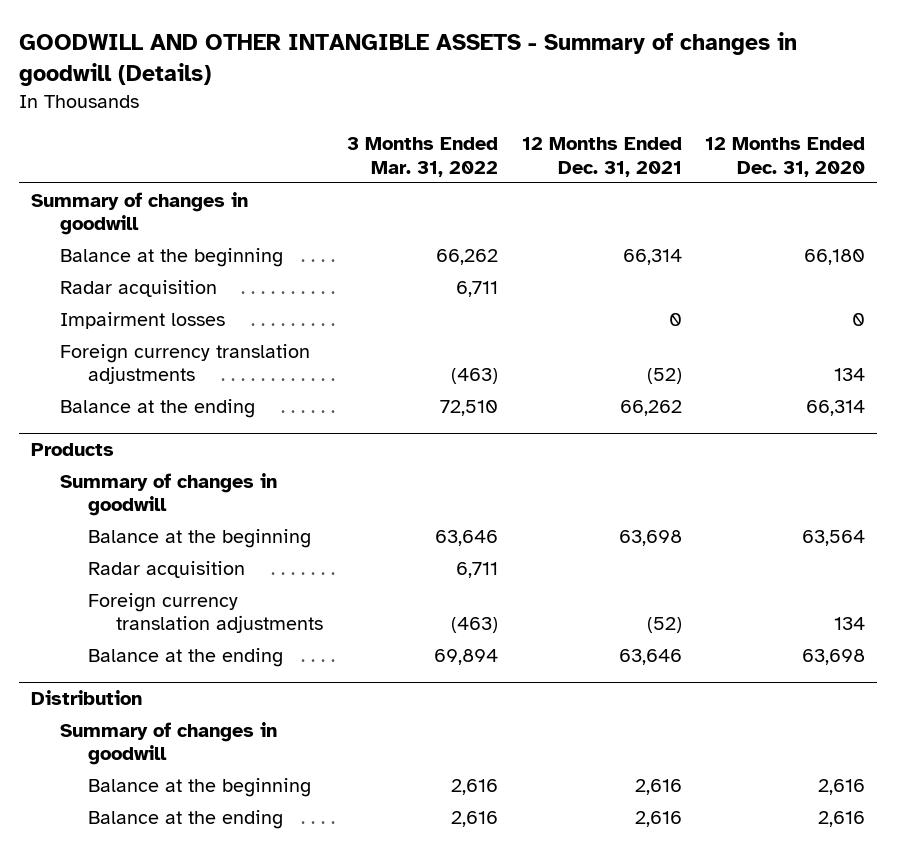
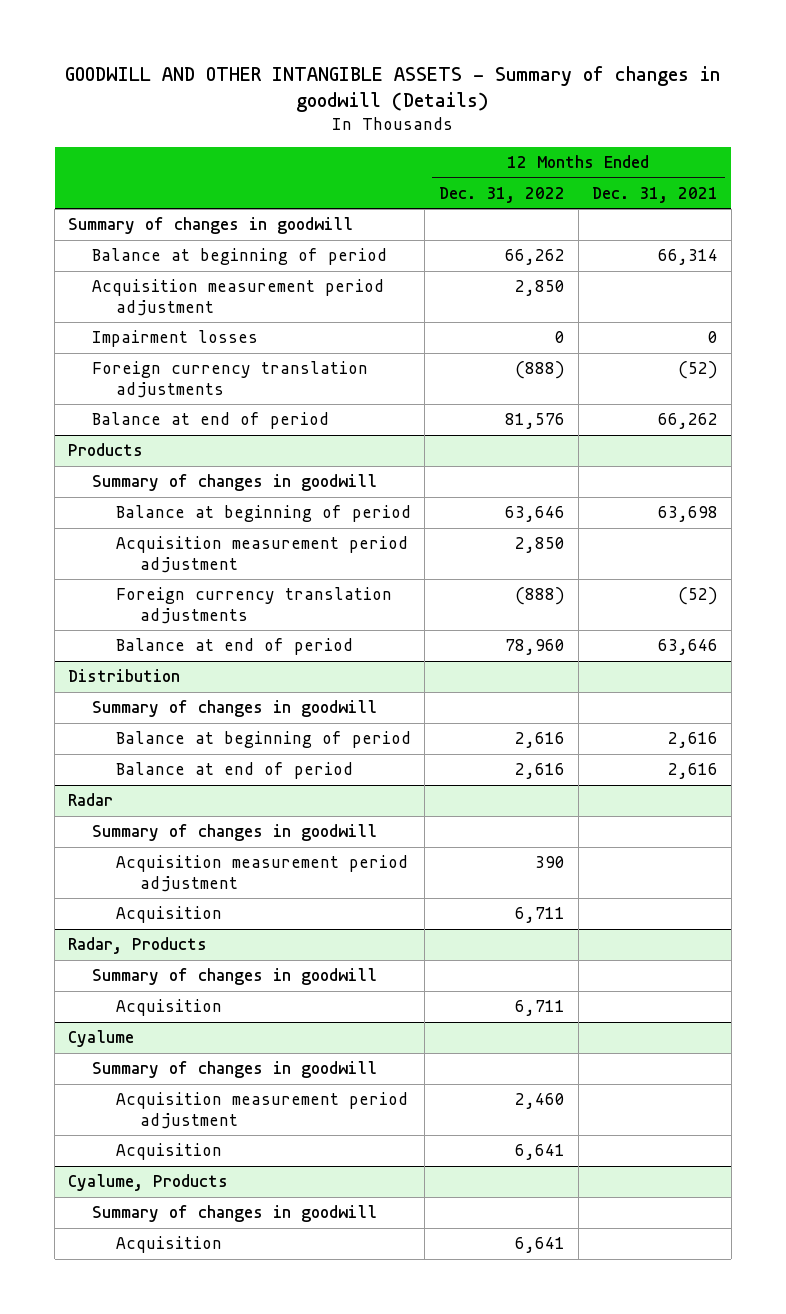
[346,137,498,177] 3 Months Ended Mar. 31, 2022 -> none
[705,137,866,177] 12 Months Ended Dec. 31, 2020 -> none
none -> [438,186,565,203] Dec. 31, 2022
[59,279,217,297] Radar acquisition -> none
[59,247,283,267] Balance at the beginning -> [92,248,388,266] Balance at beginning of period
none -> [92,279,385,316] Acquisition measurement period adjustment
[59,398,255,418] Balance at the ending -> [92,412,330,430] Balance at end of period
[87,560,245,578] Radar acquisition -> none
[87,528,311,548] Balance at the beginning -> [116,505,412,523] Balance at beginning of period
none -> [116,536,409,573] Acquisition measurement period adjustment
[87,647,283,667] Balance at the ending -> [116,638,354,656] Balance at end of period
[87,777,311,797] Balance at the beginning -> [116,731,412,749] Balance at beginning of period
[87,809,283,829] Balance at the ending -> [116,762,354,780] Balance at end of period
none -> [68,793,114,807] Radar
none -> [92,824,378,842] Summary of changes in goodwill
none -> [116,855,409,892] Acquisition measurement period adjustment
none -> [116,906,223,924] Acquisition
none -> [68,937,208,955] Radar, Products
none -> [92,968,378,986] Summary of changes in goodwill
none -> [116,999,223,1017] Acquisition
none -> [68,1030,135,1048] Cyalume
none -> [92,1061,378,1079] Summary of changes in goodwill
none -> [116,1092,409,1129] Acquisition measurement period adjustment
none -> [116,1143,223,1161] Acquisition
none -> [68,1174,229,1192] Cyalume, Products
none -> [92,1205,378,1223] Summary of changes in goodwill
none -> [116,1236,223,1254] Acquisition

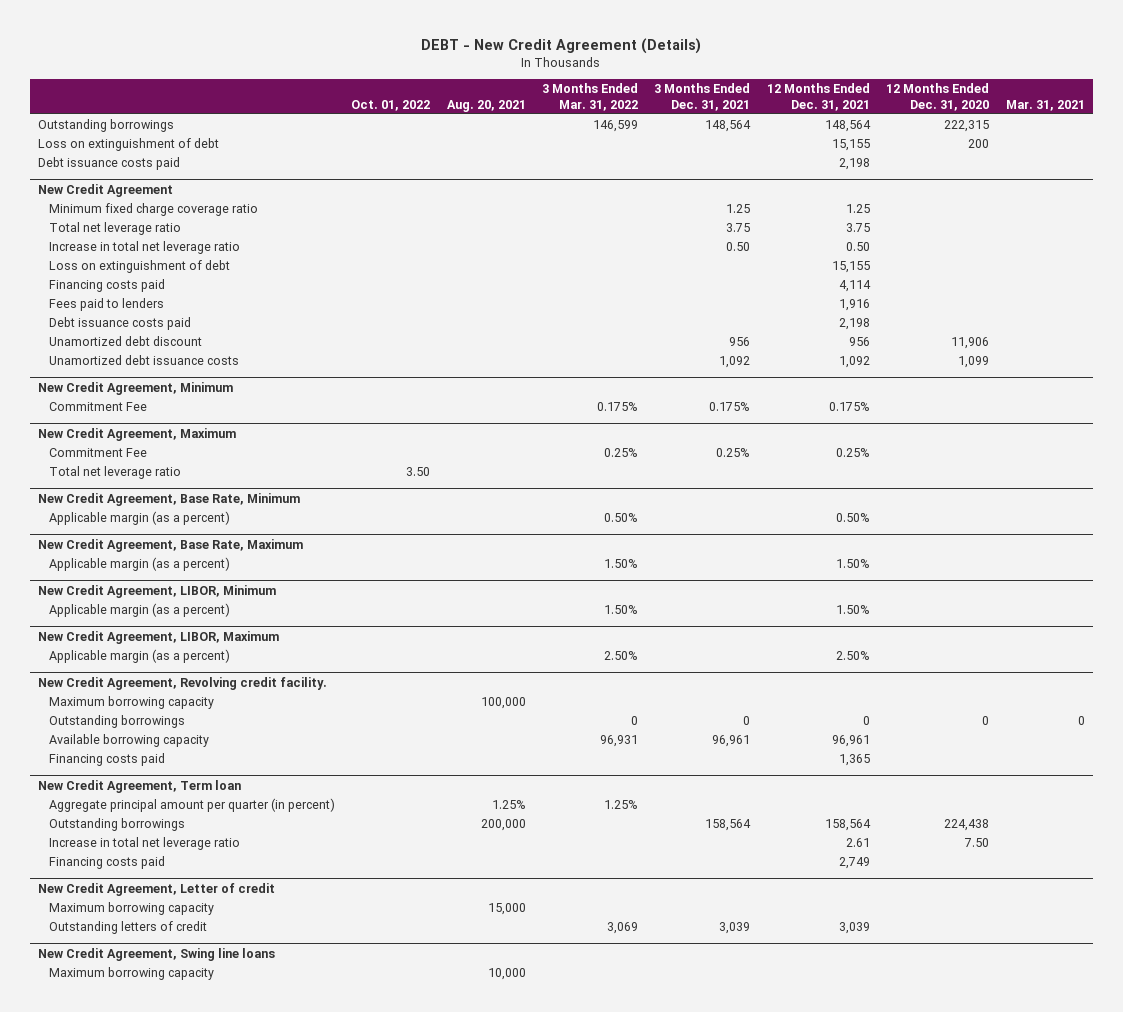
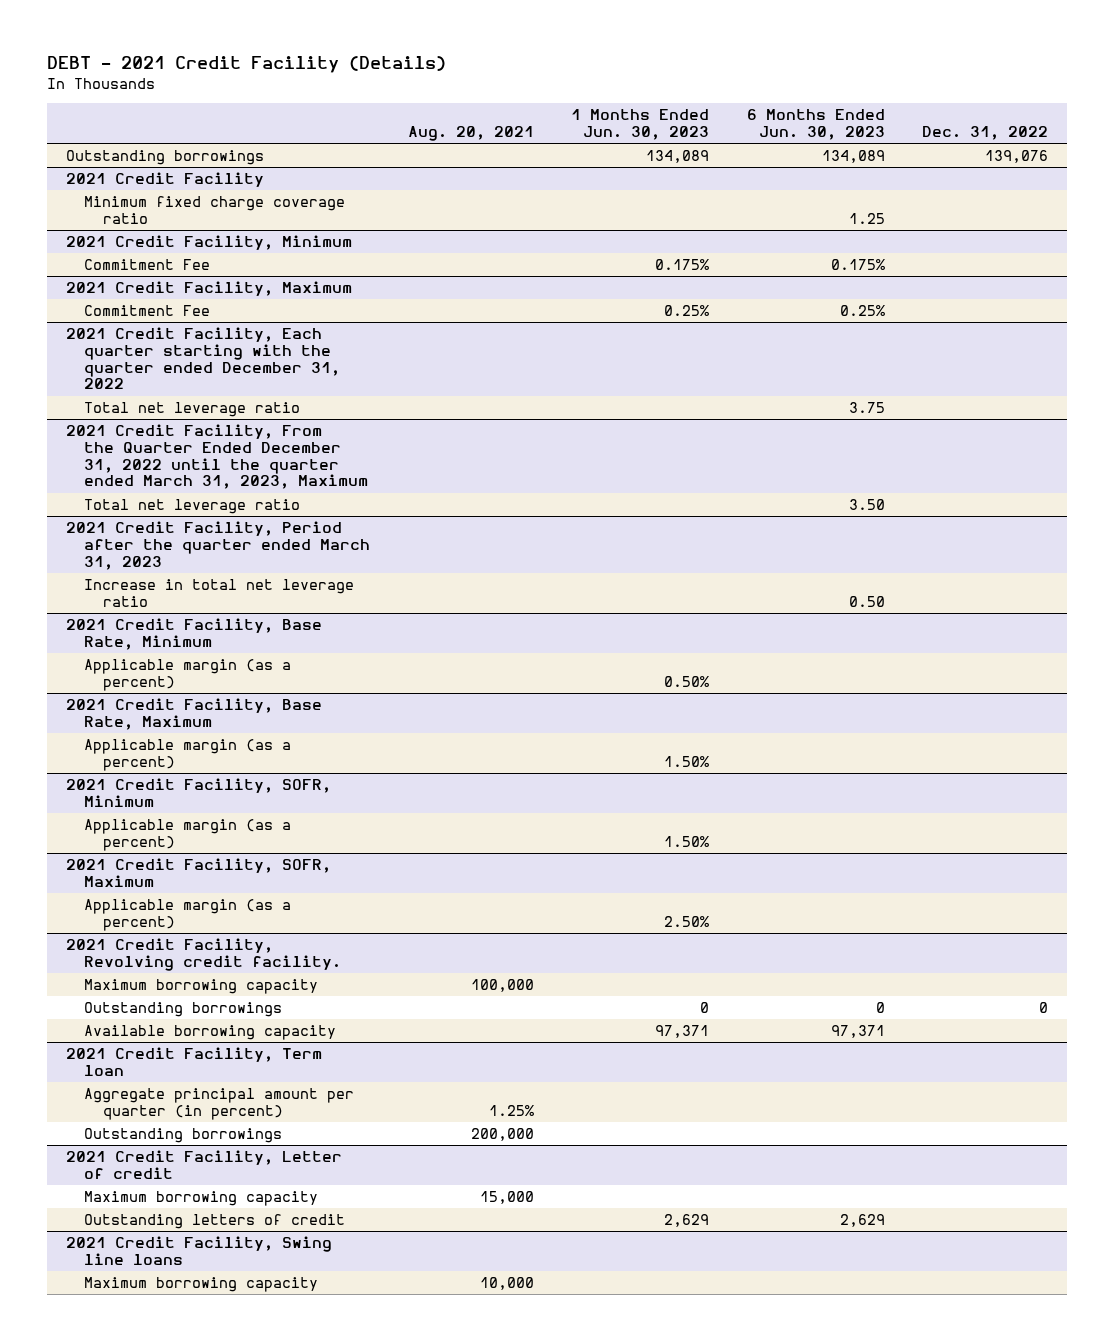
[421,37,702,54] DEBT - New Credit Agreement (Details) -> [47,56,447,74] DEBT - 2021 Credit Facility (Details)
[351,100,431,112] Oct. 01, 2022 -> none
[542,83,639,112] 3 Months Ended Mar. 31, 2022 -> none
[654,83,751,112] 3 Months Ended Dec. 31, 2021 -> none
[766,83,870,112] 12 Months Ended Dec. 31, 2021 -> none
[886,83,990,112] 12 Months Ended Dec. 31, 2020 -> none
[1005,100,1085,112] Mar. 31, 2021 -> none
none -> [571,109,710,141] 1 Months Ended Jun. 30, 2023
none -> [746,109,885,141] 6 Months Ended Jun. 30, 2023
none -> [922,126,1049,141] Dec. 31, 2022
[38,137,220,151] Loss on extinguishment of debt -> none
[38,156,181,170] Debt issuance costs paid -> none
[38,183,174,197] New Credit Agreement -> [65,172,264,188] 2021 Credit Facility
[48,221,181,235] Total net leverage ratio -> none
[48,240,240,254] Increase in total net leverage ratio -> none
[48,259,230,273] Loss on extinguishment of debt -> none
[48,278,165,292] Financing costs paid -> none
[48,297,164,311] Fees paid to lenders -> none
[48,316,191,330] Debt issuance costs paid -> none
[48,335,202,346] Unamortized debt discount -> none
[48,354,239,365] Unamortized debt issuance costs -> none
[38,381,234,395] New Credit Agreement, Minimum -> none
[48,401,147,411] Commitment Fee -> none
[38,427,237,441] New Credit Agreement, Maximum -> none
[48,447,147,457] Commitment Fee -> none
[48,465,181,479] Total net leverage ratio -> none
none -> [65,235,352,251] 2021 Credit Facility, Minimum
none -> [84,259,211,271] Commitment Fee
none -> [65,281,352,297] 2021 Credit Facility, Maximum
none -> [84,305,211,317] Commitment Fee
none -> [65,327,341,390] 2021 Credit Facility, Each quarter starting with the quarter ended December 31, 2022
none -> [84,402,301,418] Total net leverage ratio
none -> [65,424,369,490] 2021 Credit Facility, From the Quarter Ended December 31, 2022 until the quarter ended March 31, 2023, Maximum
none -> [84,499,301,515] Total net leverage ratio
none -> [65,521,371,570] 2021 Credit Facility, Period after the quarter ended March 31, 2023
none -> [84,579,355,607] Increase in total net leverage ratio
[38,492,301,506] New Credit Agreement, Base Rate, Minimum -> [65,618,322,650] 2021 Credit Facility, Base Rate, Minimum
[38,538,304,552] New Credit Agreement, Base Rate, Maximum -> [65,698,322,730] 2021 Credit Facility, Base Rate, Maximum
[38,584,277,598] New Credit Agreement, LIBOR, Minimum -> none
[48,602,230,617] Applicable margin (as a percent) -> none
[38,630,280,644] New Credit Agreement, LIBOR, Maximum -> none
[48,648,230,663] Applicable margin (as a percent) -> none
none -> [65,778,331,807] 2021 Credit Facility, SOFR, Minimum
none -> [84,819,292,851] Applicable margin (as a percent)
none -> [65,858,331,887] 2021 Credit Facility, SOFR, Maximum
none -> [84,899,292,931] Applicable margin (as a percent)
[38,676,328,690] New Credit Agreement, Revolving credit facility. -> [65,938,342,971] 2021 Credit Facility, Revolving credit facility.
[48,752,165,766] Financing costs paid -> none
[38,779,242,793] New Credit Agreement, Term loan -> [65,1047,322,1076] 2021 Credit Facility, Term loan
[48,836,240,850] Increase in total net leverage ratio -> none
[48,855,165,869] Financing costs paid -> none
[38,882,276,896] New Credit Agreement, Letter of credit -> [65,1150,342,1179] 2021 Credit Facility, Letter of credit
[38,947,276,961] New Credit Agreement, Swing line loans -> [65,1236,332,1265] 2021 Credit Facility, Swing line loans

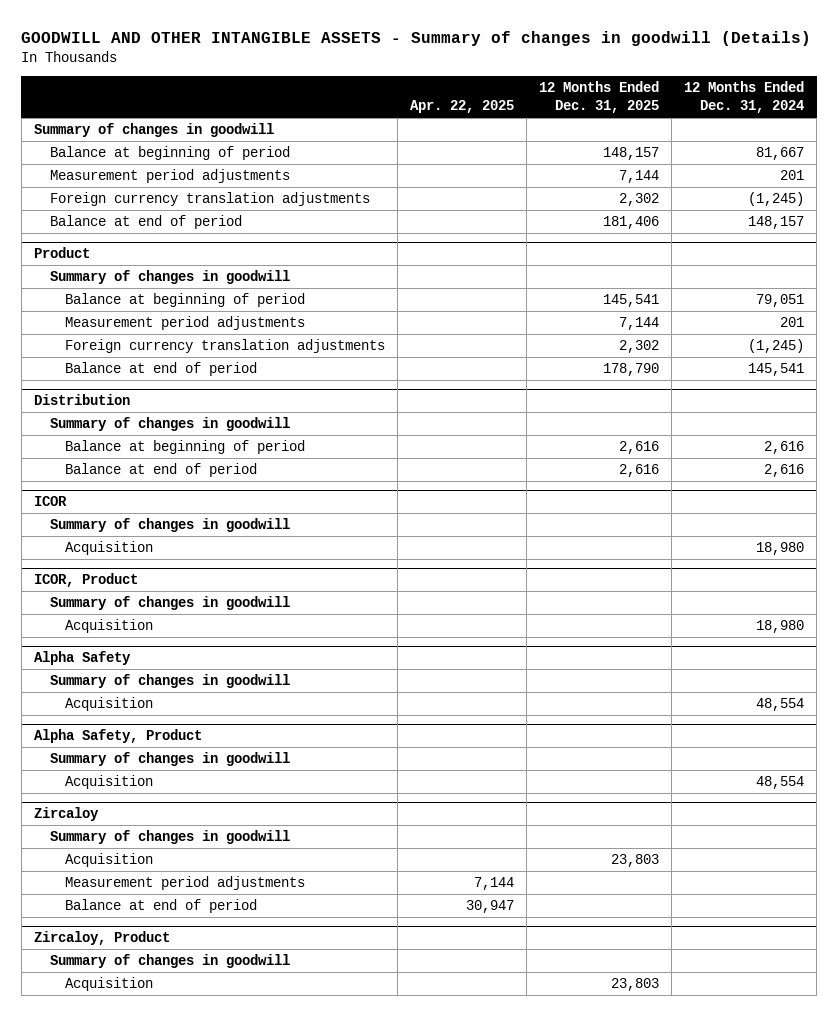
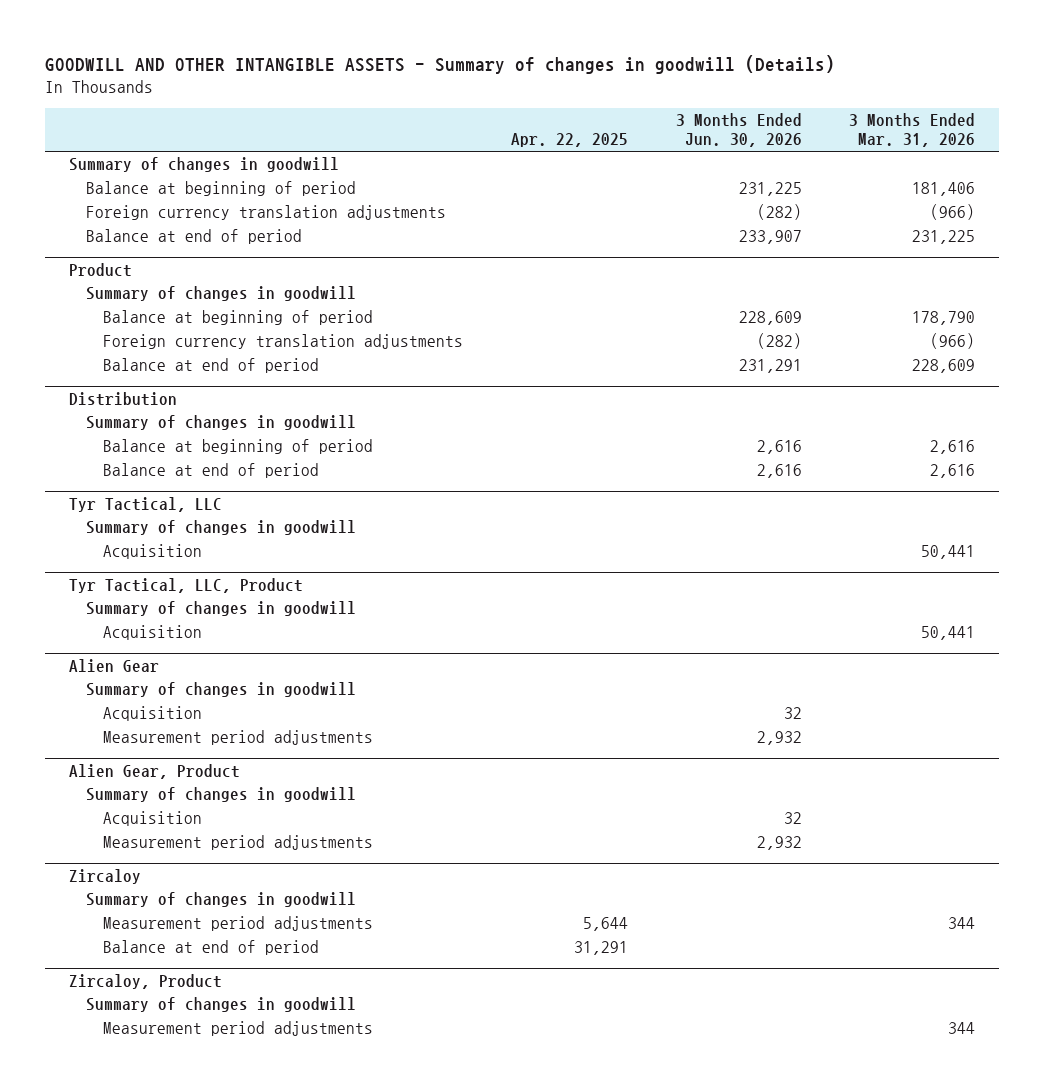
[539,81,660,114] 12 Months Ended Dec. 31, 2025 -> none
[684,81,805,114] 12 Months Ended Dec. 31, 2024 -> none
none -> [675,113,802,148] 3 Months Ended Jun. 30, 2026
none -> [849,113,976,148] 3 Months Ended Mar. 31, 2026
[49,168,290,183] Measurement period adjustments -> none
[65,315,306,330] Measurement period adjustments -> none
[33,496,67,507] ICOR -> none
[49,517,290,532] Summary of changes in goodwill -> none
[65,540,154,555] Acquisition -> none
[33,573,138,588] ICOR, Product -> none
[49,595,290,610] Summary of changes in goodwill -> none
[65,618,154,633] Acquisition -> none
[33,651,131,666] Alpha Safety -> none
[49,673,290,688] Summary of changes in goodwill -> none
[65,696,154,711] Acquisition -> none
[33,729,202,744] Alpha Safety, Product -> none
[49,751,290,766] Summary of changes in goodwill -> none
[65,774,154,789] Acquisition -> none
none -> [68,496,222,512] Tyr Tactical, LLC
none -> [86,519,357,535] Summary of changes in goodwill
none -> [103,543,203,559] Acquisition
none -> [68,577,303,593] Tyr Tactical, LLC, Product
none -> [86,600,357,616] Summary of changes in goodwill
none -> [103,624,203,640] Acquisition
none -> [68,658,159,672] Alien Gear
none -> [86,681,357,697] Summary of changes in goodwill
none -> [103,705,203,721] Acquisition
none -> [103,729,374,745] Measurement period adjustments
none -> [68,763,240,779] Alien Gear, Product
none -> [86,786,357,802] Summary of changes in goodwill
none -> [103,810,203,826] Acquisition
none -> [103,834,374,850] Measurement period adjustments
[65,852,154,867] Acquisition -> none
[474,876,515,890] 7,144 -> [583,916,629,931] 5,644
[466,899,515,913] 30,947 -> [574,940,629,955] 31,291
[65,976,154,991] Acquisition -> none
none -> [103,1020,374,1036] Measurement period adjustments

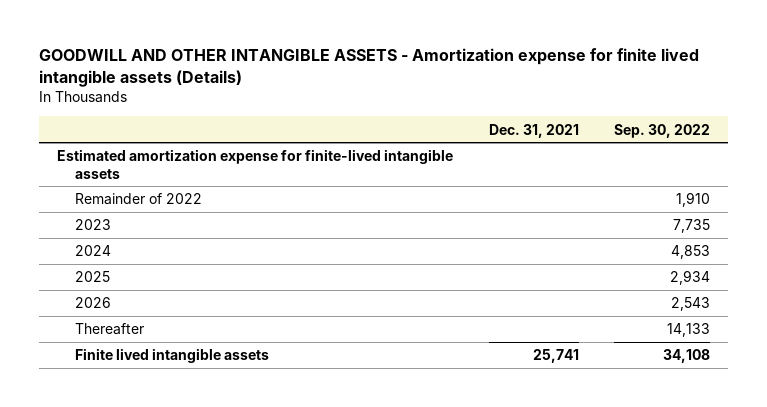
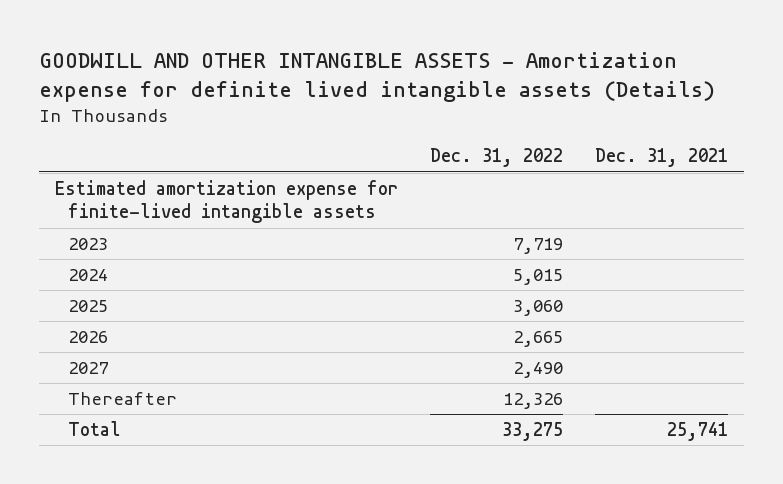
[39,48,700,88] GOODWILL AND OTHER INTANGIBLE ASSETS - Amortization expense for finite lived intangible assets (Details) -> [38,51,715,102] GOODWILL AND OTHER INTANGIBLE ASSETS - Amortization expense for definite lived intangible assets (Details)
[614,123,711,138] Sep. 30, 2022 -> none
none -> [430,148,564,168] Dec. 31, 2022
[74,193,202,206] Remainder of 2022 -> none
none -> [68,362,109,375] 2027
[74,348,269,364] Finite lived intangible assets -> [68,421,122,437] Total

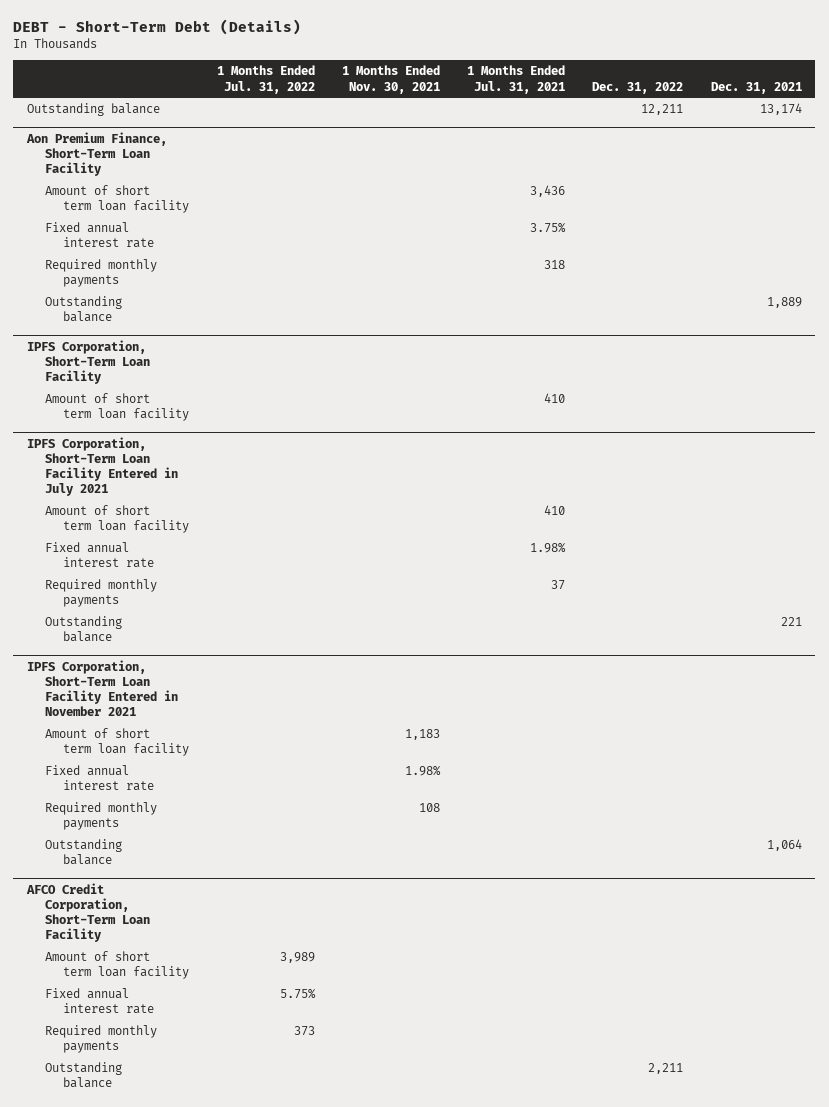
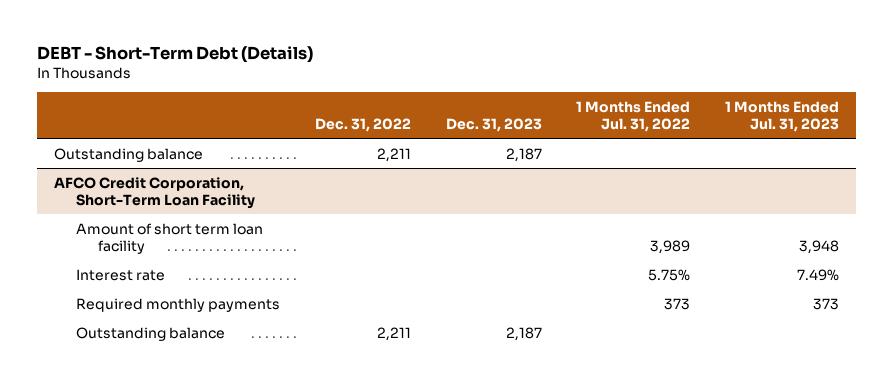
[341,65,440,94] 1 Months Ended Nov. 30, 2021 -> none
[467,65,566,94] 1 Months Ended Jul. 31, 2021 -> none
[710,81,802,94] Dec. 31, 2021 -> none
none -> [445,118,542,133] Dec. 31, 2023
none -> [724,100,839,133] 1 Months Ended Jul. 31, 2023
[26,131,168,177] Aon Premium Finance, Short-Term Loan Facility -> none
[45,185,190,214] Amount of short term loan facility -> none
[45,222,155,249] Fixed annual interest rate -> none
[45,259,158,288] Required monthly payments -> none
[45,296,123,323] Outstanding balance -> none
[27,339,151,385] IPFS Corporation, Short-Term Loan Facility -> none
[45,393,190,422] Amount of short term loan facility -> none
[27,436,179,497] IPFS Corporation, Short-Term Loan Facility Entered in July 2021 -> none
[45,505,190,534] Amount of short term loan facility -> none
[45,542,155,569] Fixed annual interest rate -> none
[45,579,158,608] Required monthly payments -> none
[45,616,123,643] Outstanding balance -> none
[27,659,179,717] IPFS Corporation, Short-Term Loan Facility Entered in November 2021 -> none
[45,728,190,757] Amount of short term loan facility -> none
[45,765,155,792] Fixed annual interest rate -> none
[45,802,158,831] Required monthly payments -> none
[45,839,123,866] Outstanding balance -> none
[641,104,684,116] 12,211 -> [376,147,411,162] 2,211
[45,988,155,1015] Fixed annual interest rate -> [76,268,166,281] Interest rate

